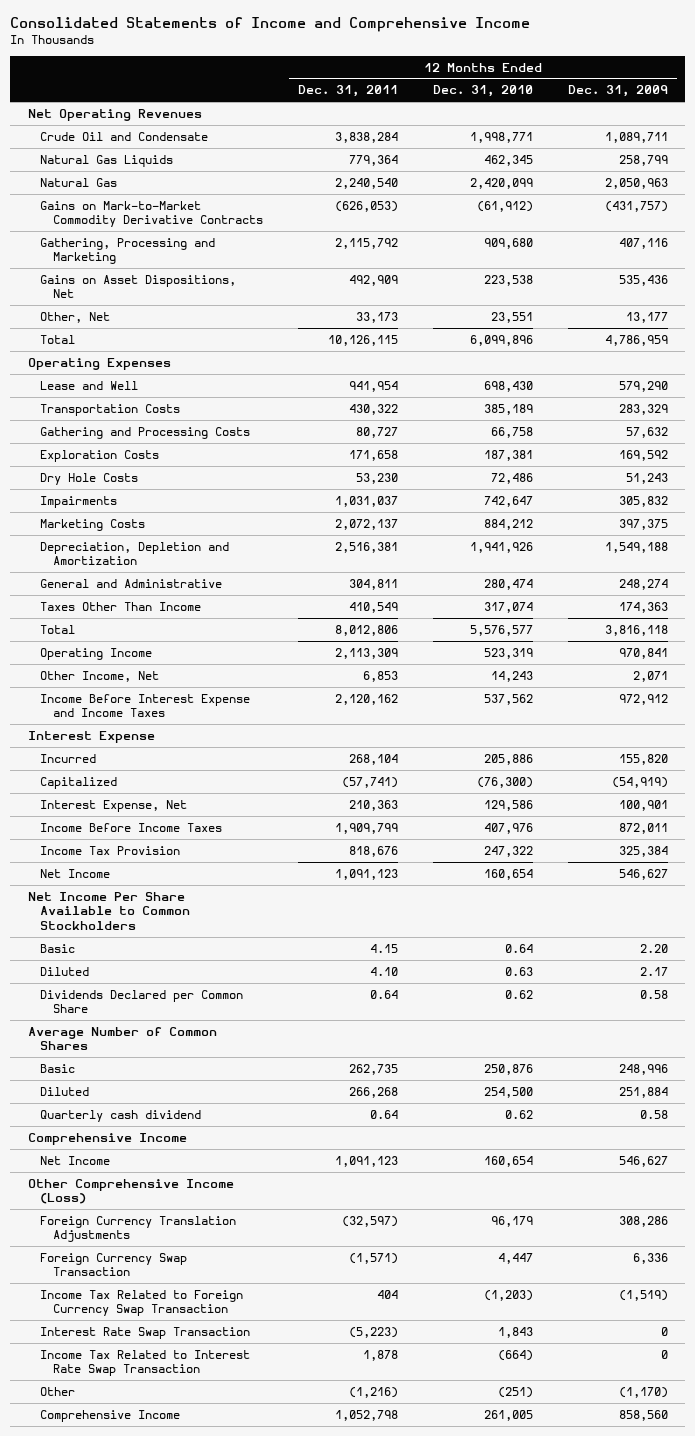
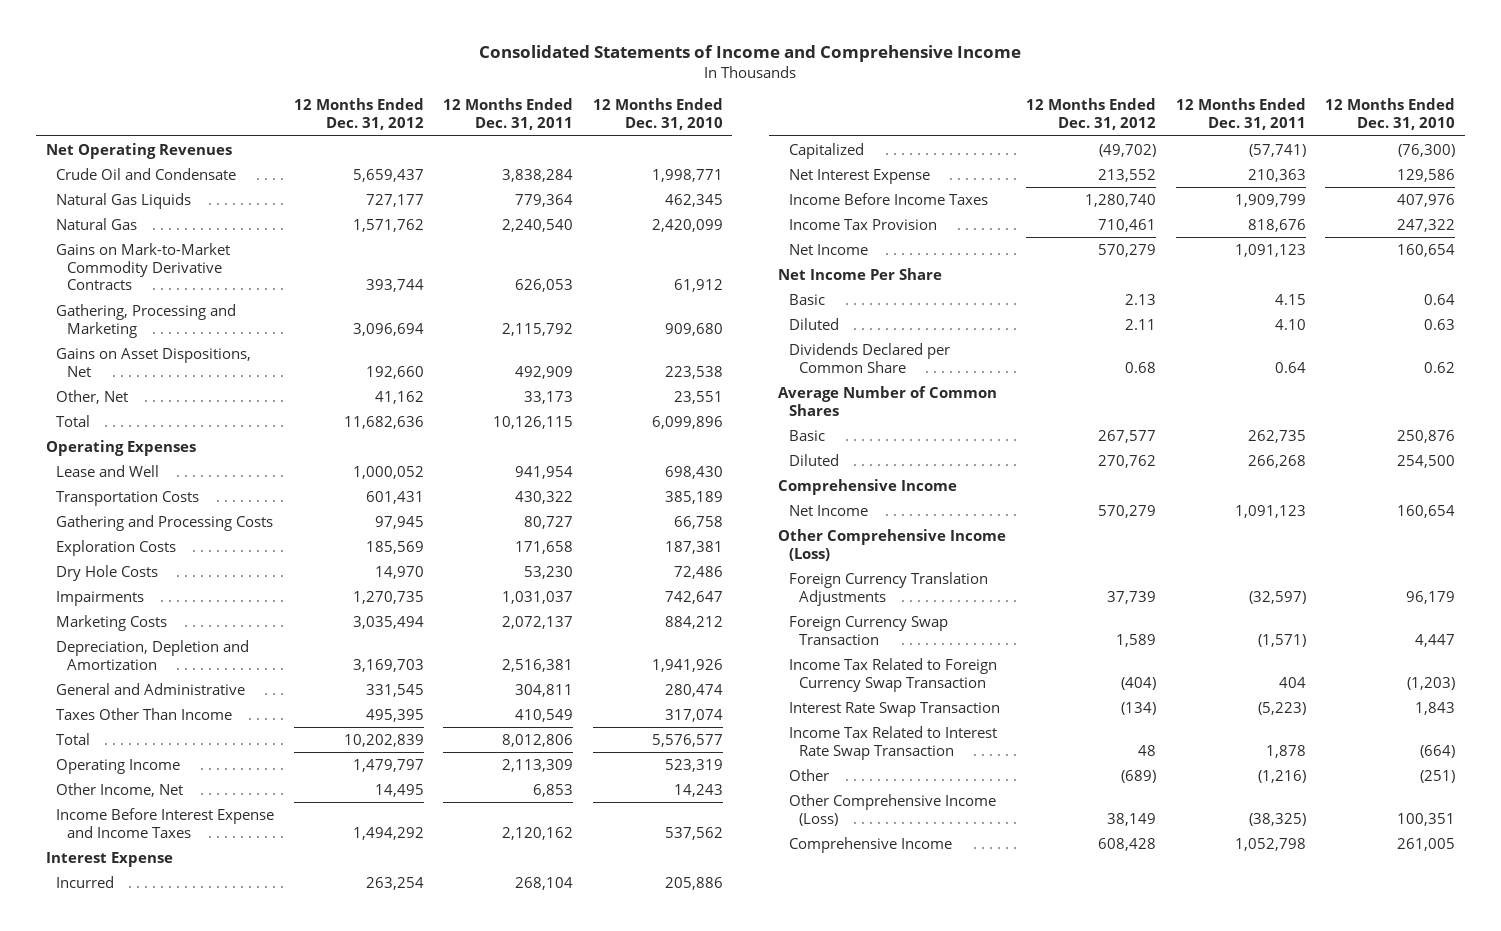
[567,85,668,98] Dec. 31, 2009 -> none
none -> [293,98,424,131] 12 Months Ended Dec. 31, 2012
[334,200,398,212] (626,053) -> [515,279,574,293] 626,053
[476,200,533,212] (61,912) -> [673,279,723,293] 61,912
[40,799,188,812] Interest Expense, Net -> [788,168,930,184] Net Interest Expense
[27,891,191,931] Net Income Per Share Available to Common Stockholders -> [778,267,943,280] Net Income Per Share
[40,1109,202,1122] Quarterly cash dividend -> none
none -> [788,793,996,826] Other Comprehensive Income (Loss)

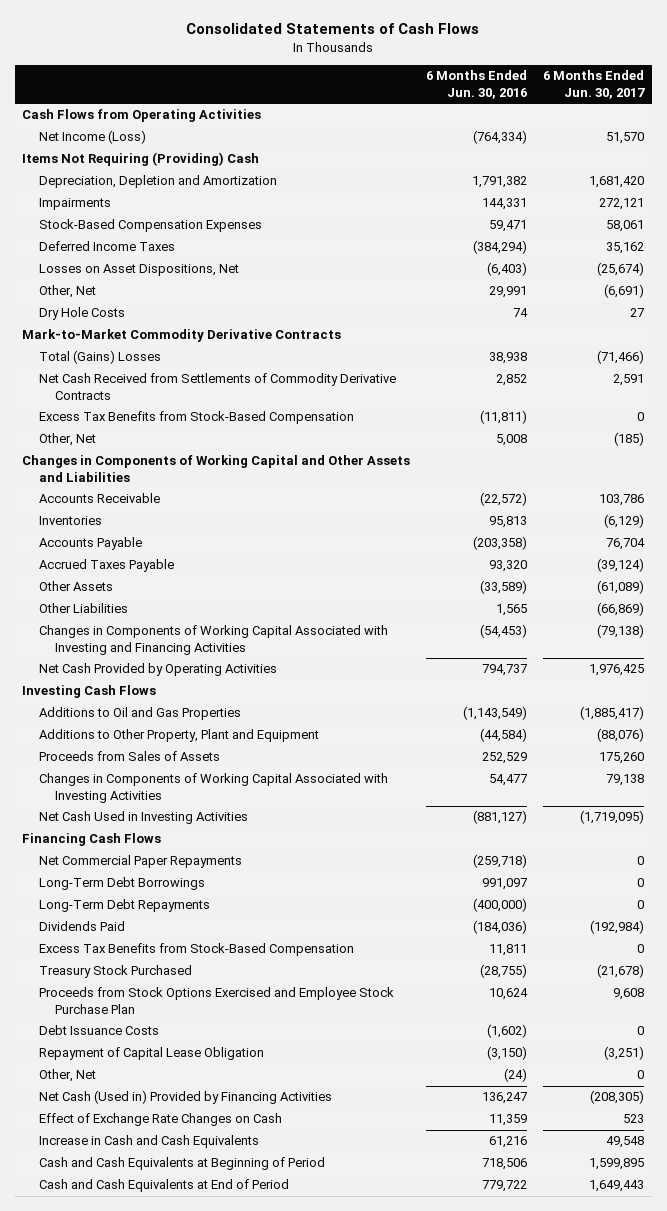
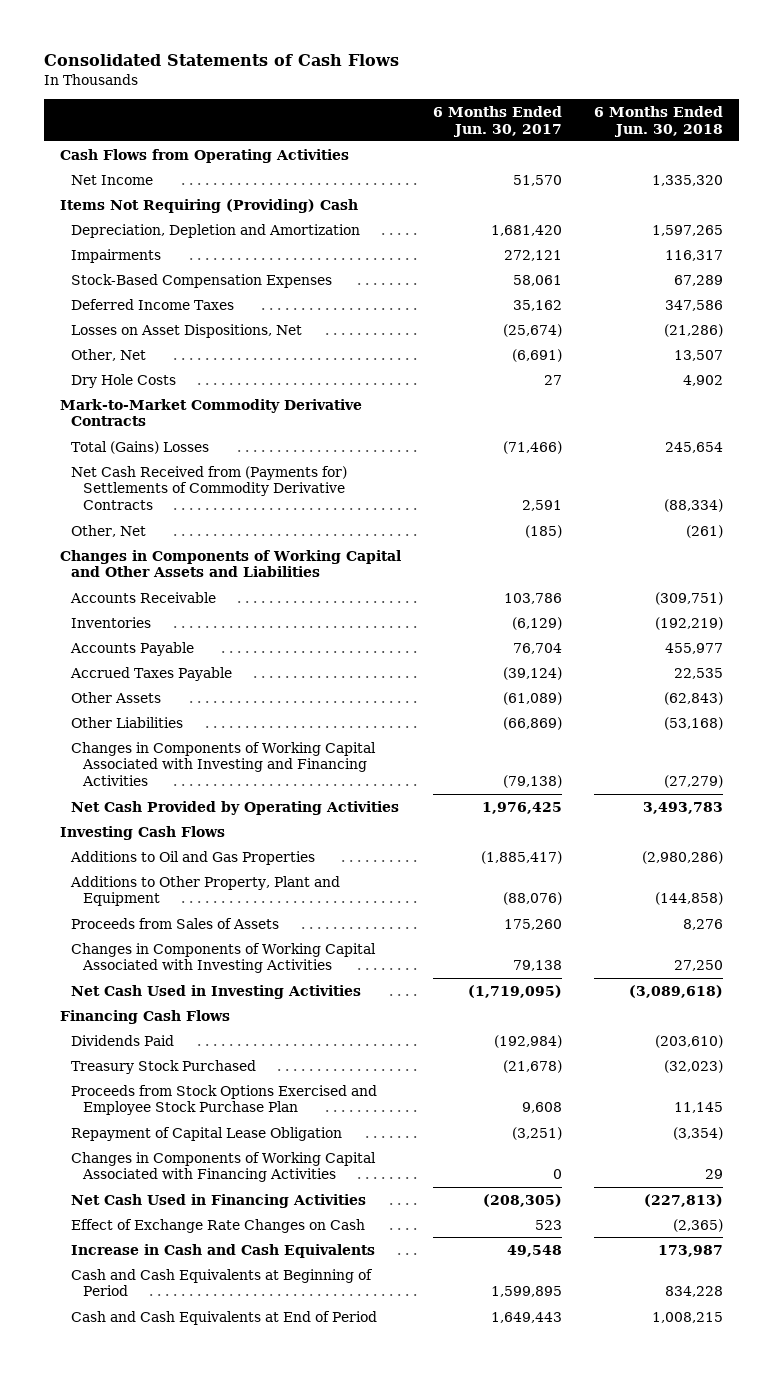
[426,70,528,99] 6 Months Ended Jun. 30, 2016 -> none
none -> [594,105,724,137] 6 Months Ended Jun. 30, 2018
[38,130,146,145] Net Income (Loss) -> [71,174,154,185] Net Income
[38,411,354,425] Excess Tax Benefits from Stock-Based Compensation -> none
[38,373,396,401] Net Cash Received from Settlements of Commodity Derivative Contracts -> [71,465,348,511] Net Cash Received from (Payments for) Settlements of Commodity Derivative Contracts
[38,855,242,869] Net Commercial Paper Repayments -> none
[38,877,205,891] Long-Term Debt Borrowings -> none
[38,899,210,913] Long-Term Debt Repayments -> none
[38,943,354,957] Excess Tax Benefits from Stock-Based Compensation -> none
[38,1025,159,1036] Debt Issuance Costs -> none
[38,1069,96,1083] Other, Net -> none
none -> [71,1151,377,1183] Changes in Components of Working Capital Associated with Financing Activities
[38,1090,332,1105] Net Cash (Used in) Provided by Financing Activities -> [71,1193,367,1208] Net Cash Used in Financing Activities

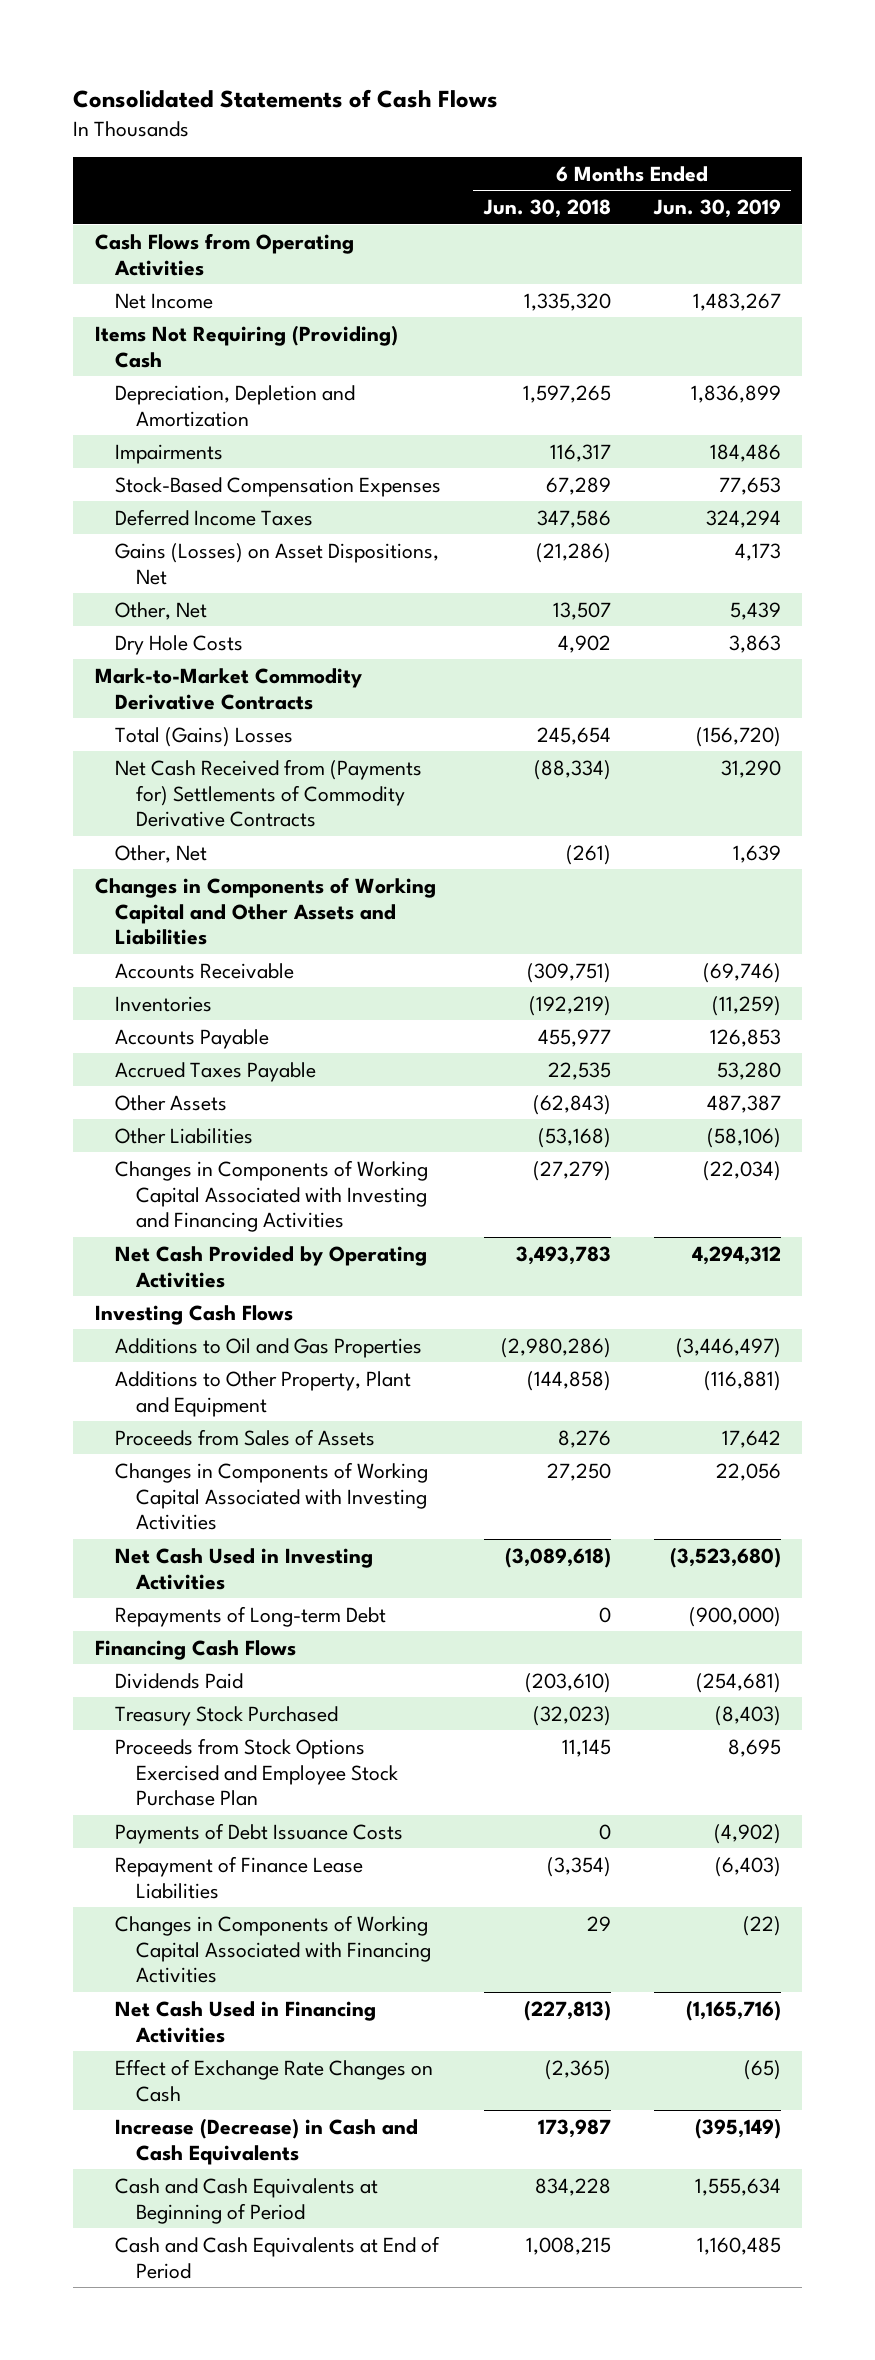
[433,105,563,137] 6 Months Ended Jun. 30, 2017 -> none
none -> [652,198,781,218] Jun. 30, 2019
[71,323,303,338] Losses on Asset Dispositions, Net -> [115,542,440,585] Gains (Losses) on Asset Dispositions, Net
none -> [115,1605,387,1627] Repayments of Long-term Debt
none -> [115,1822,404,1844] Payments of Debt Issuance Costs
[71,1126,343,1141] Repayment of Capital Lease Obligation -> [115,1855,364,1899] Repayment of Finance Lease Liabilities
[71,1243,376,1258] Increase in Cash and Cash Equivalents -> [115,2117,419,2165] Increase (Decrease) in Cash and Cash Equivalents

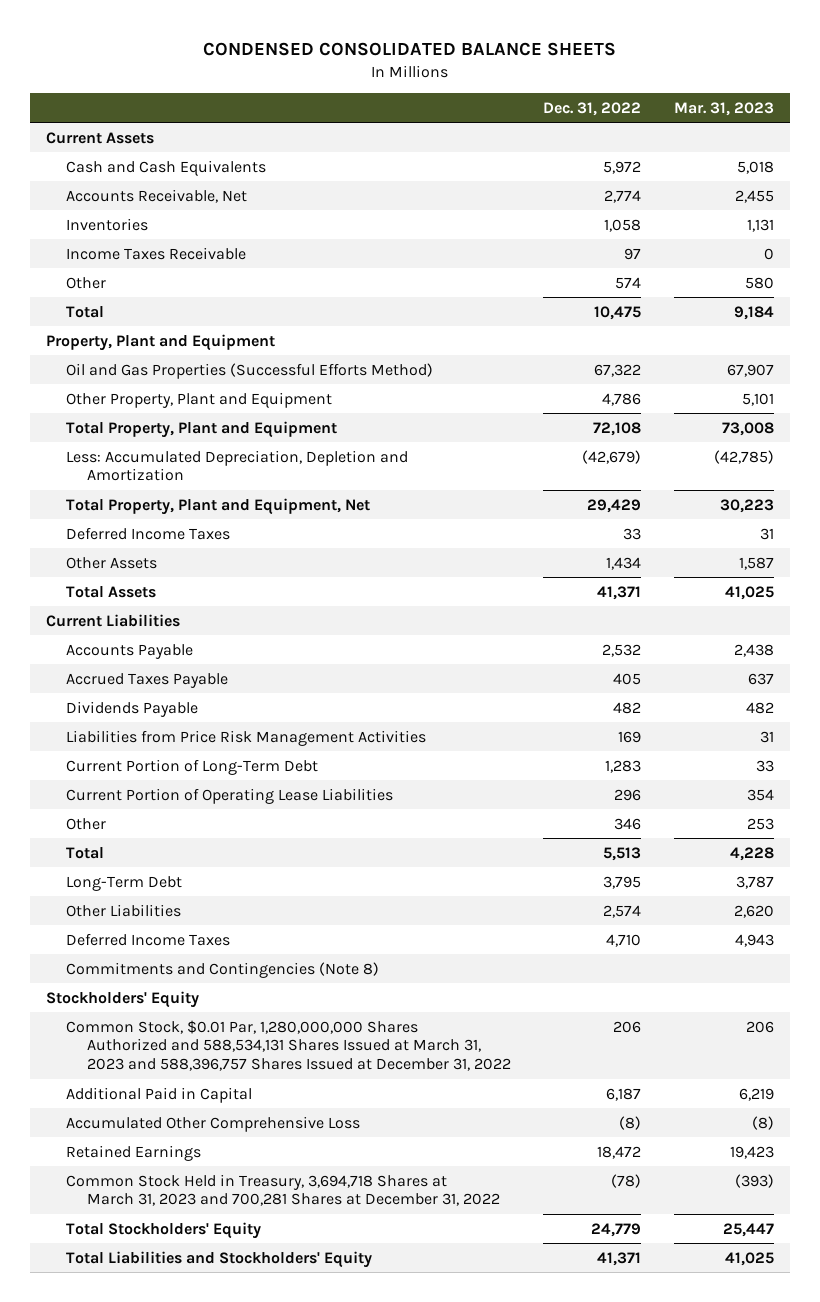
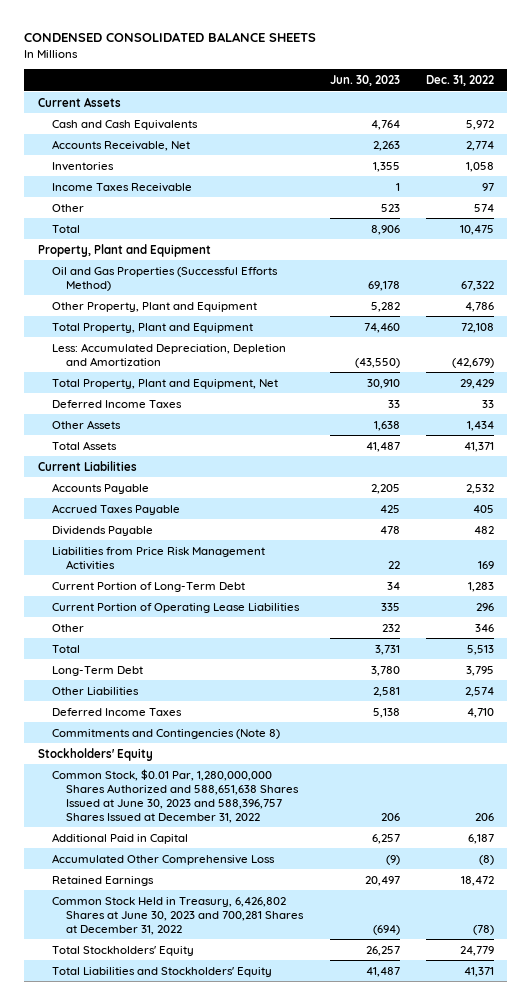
[673,101,774,116] Mar. 31, 2023 -> none
none -> [329,75,400,87] Jun. 30, 2023
[66,1019,511,1072] Common Stock, $0.01 Par, 1,280,000,000 Shares Authorized and 588,534,131 Shares Issued at March 31, 2023 and 588,396,757 Shares Issued at December 31, 2022 -> [51,768,300,823] Common Stock, $0.01 Par, 1,280,000,000 Shares Authorized and 588,651,638 Shares Issued at June 30, 2023 and 588,396,757 Shares Issued at December 31, 2022
[66,1173,500,1207] Common Stock Held in Treasury, 3,694,718 Shares at March 31, 2023 and 700,281 Shares at December 31, 2022 -> [51,896,305,935] Common Stock Held in Treasury, 6,426,802 Shares at June 30, 2023 and 700,281 Shares at December 31, 2022

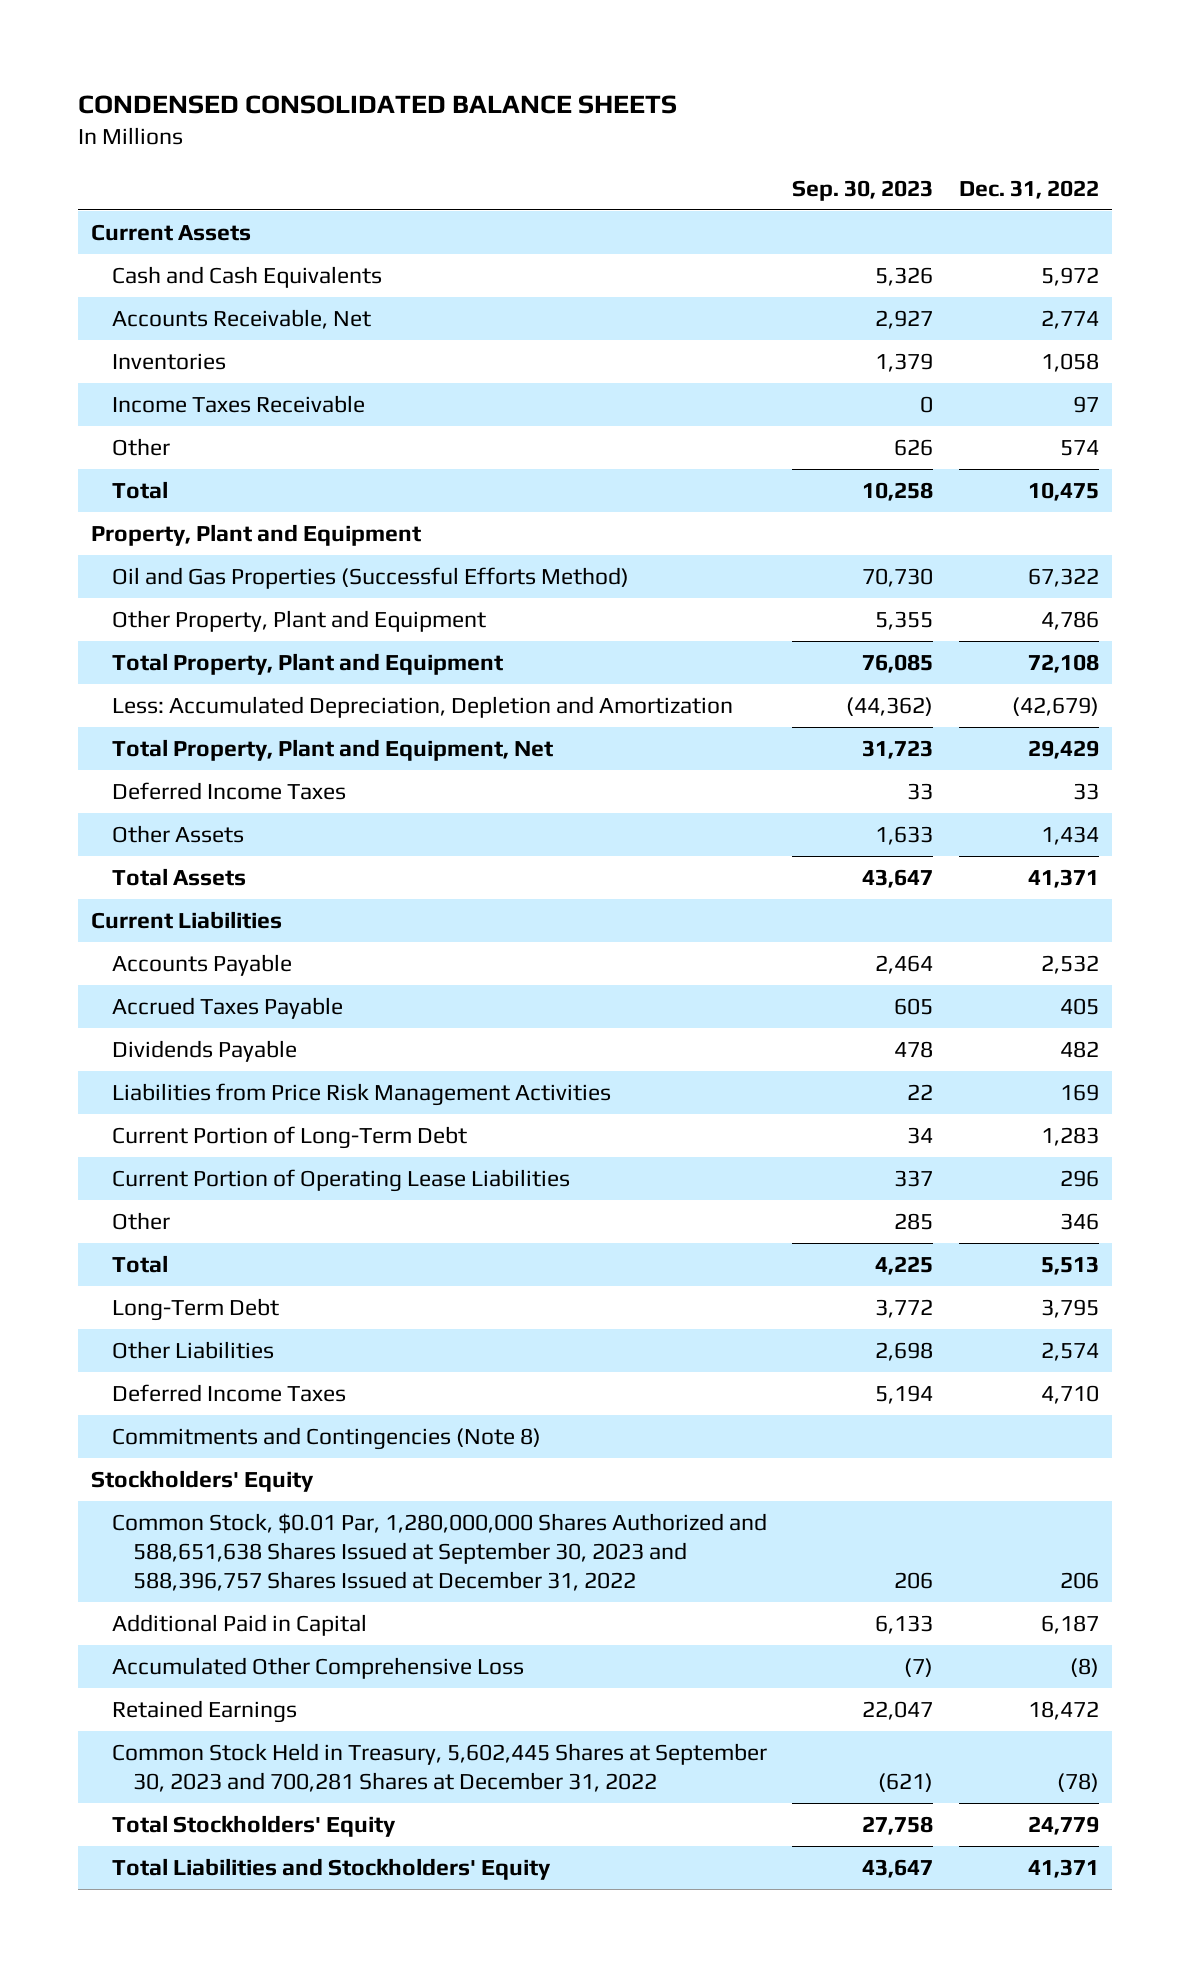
[329,75,400,87] Jun. 30, 2023 -> none
none -> [792,179,934,201] Sep. 30, 2023
[51,768,300,823] Common Stock, $0.01 Par, 1,280,000,000 Shares Authorized and 588,651,638 Shares Issued at June 30, 2023 and 588,396,757 Shares Issued at December 31, 2022 -> [111,1512,767,1591] Common Stock, $0.01 Par, 1,280,000,000 Shares Authorized and 588,651,638 Shares Issued at September 30, 2023 and 588,396,757 Shares Issued at December 31, 2022
[51,896,305,935] Common Stock Held in Treasury, 6,426,802 Shares at June 30, 2023 and 700,281 Shares at December 31, 2022 -> [111,1742,767,1792] Common Stock Held in Treasury, 5,602,445 Shares at September 30, 2023 and 700,281 Shares at December 31, 2022

